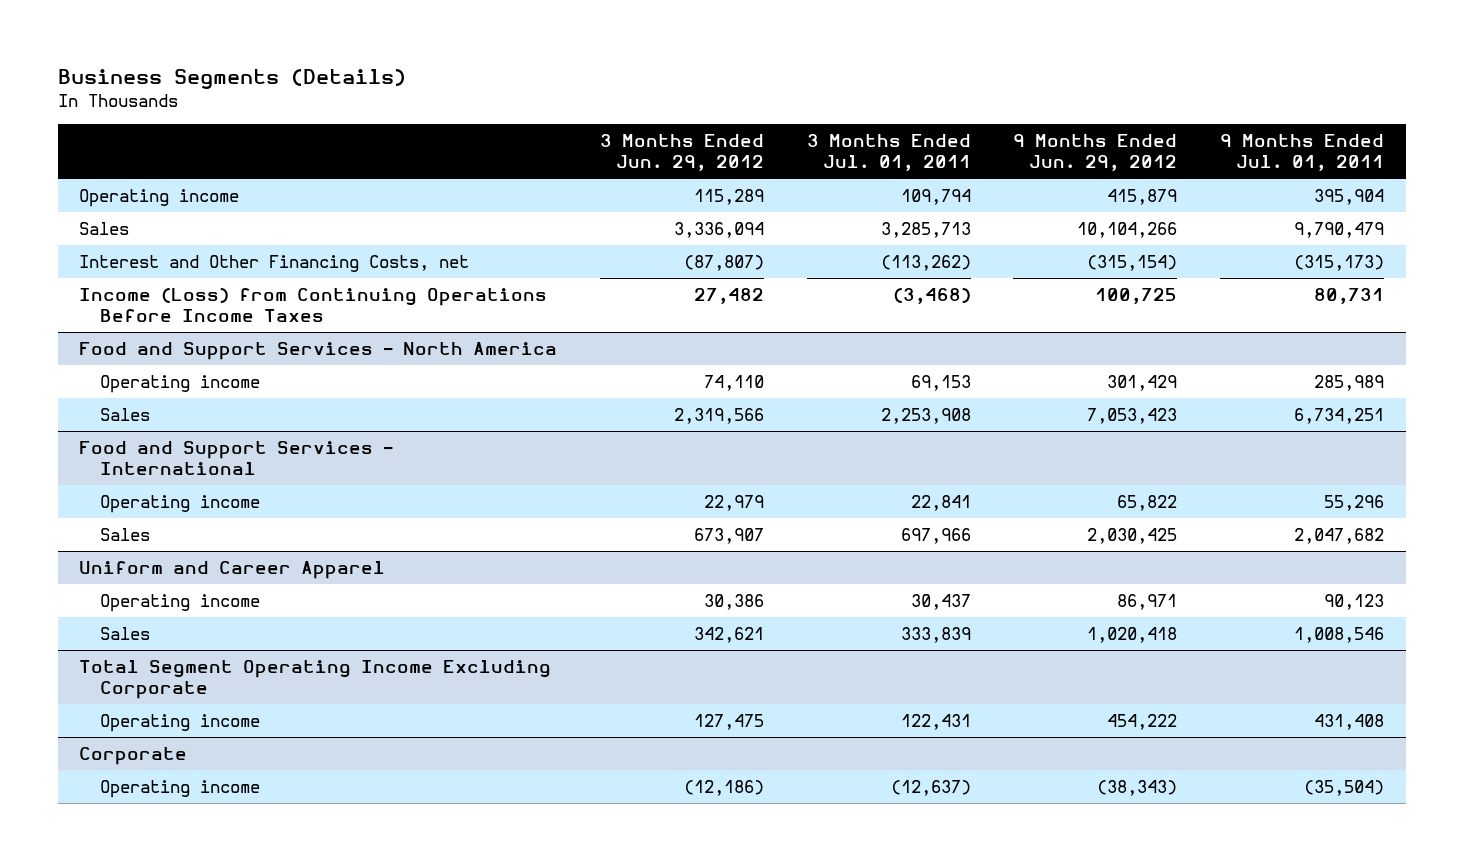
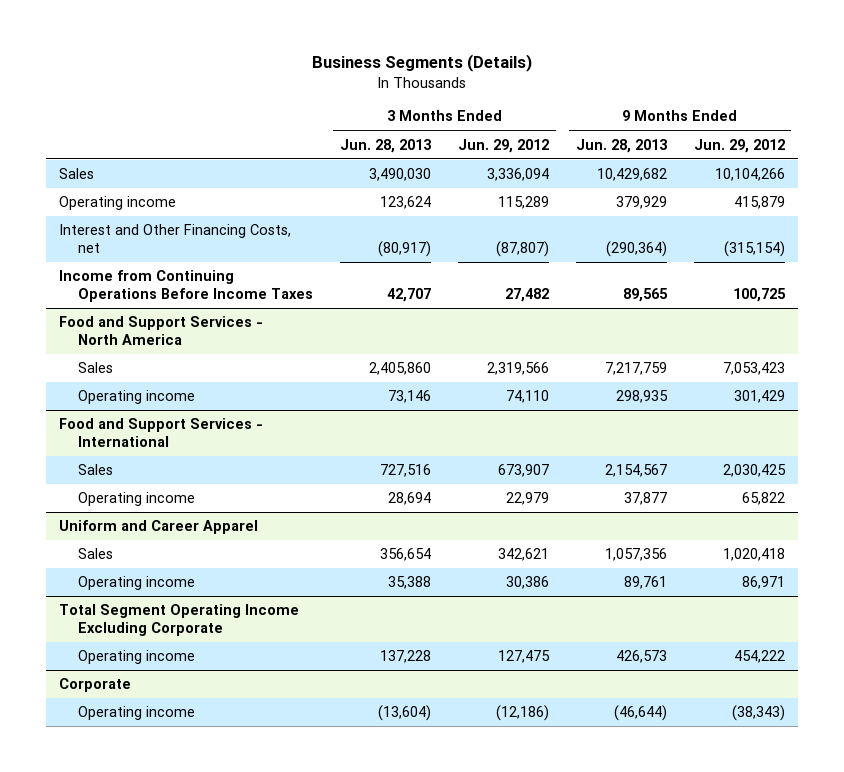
[806,134,971,171] 3 Months Ended Jul. 01, 2011 -> none
[1220,134,1385,171] 9 Months Ended Jul. 01, 2011 -> none
none -> [340,138,432,153] Jun. 28, 2013
none -> [575,138,667,153] Jun. 28, 2013
[79,189,240,208] Operating income -> [59,196,177,211] Operating income
[79,288,548,322] Income (Loss) from Continuing Operations Before Income Taxes -> [59,270,314,302] Income from Continuing Operations Before Income Taxes
[100,375,261,394] Operating income -> [78,390,196,405] Operating income
[100,495,261,514] Operating income -> [78,492,196,507] Operating income
[100,594,261,613] Operating income -> [78,576,196,591] Operating income

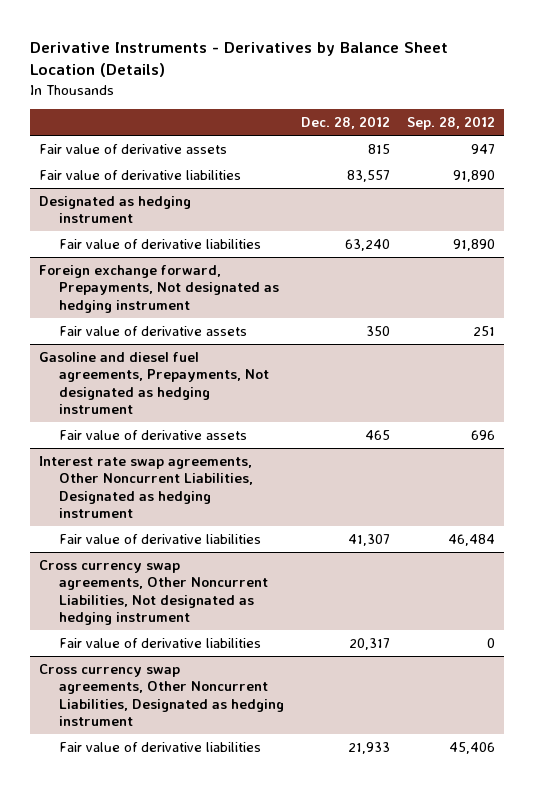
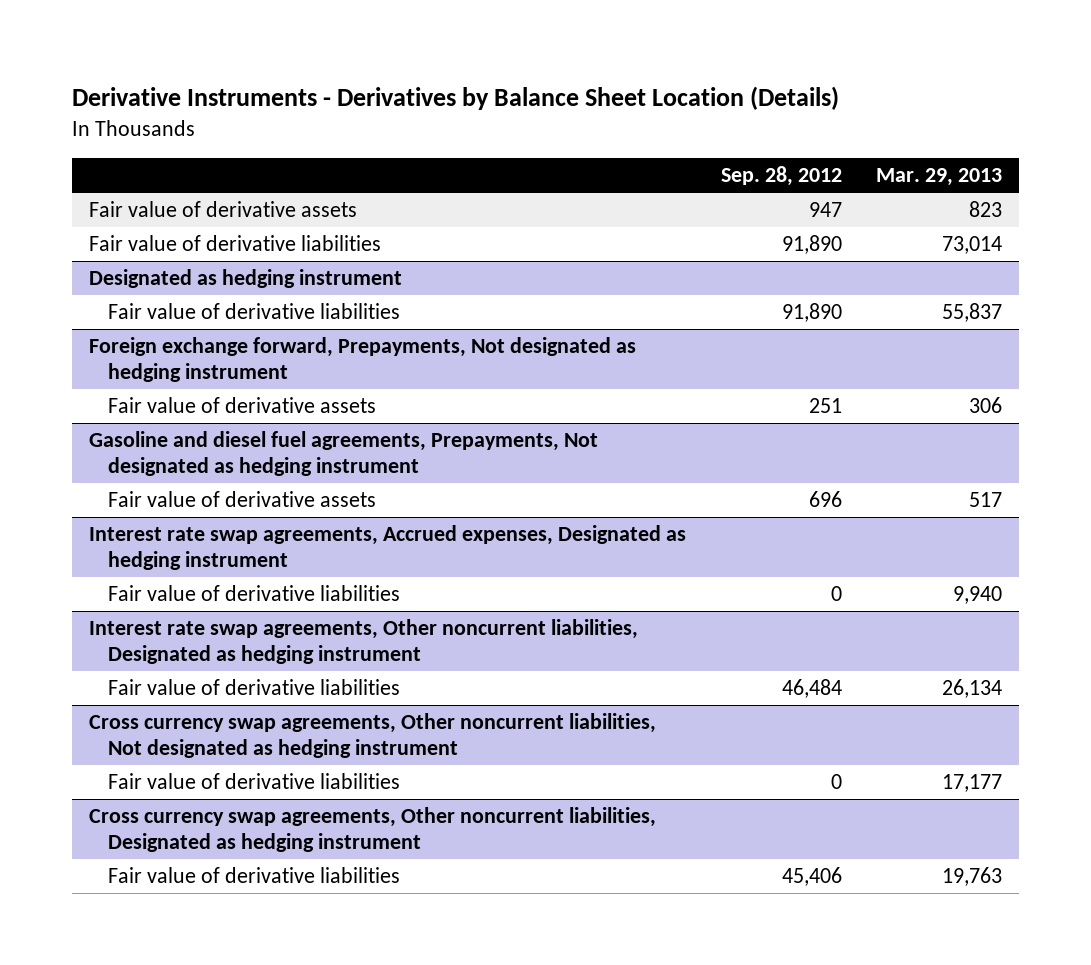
[301,116,391,130] Dec. 28, 2012 -> none
none -> [875,168,1002,187] Mar. 29, 2013
none -> [89,525,687,570] Interest rate swap agreements, Accrued expenses, Designated as hedging instrument
none -> [107,585,400,602] Fair value of derivative liabilities
[38,455,254,519] Interest rate swap agreements, Other Noncurrent Liabilities, Designated as hedging instrument -> [89,619,639,664] Interest rate swap agreements, Other noncurrent liabilities, Designated as hedging instrument
[38,559,269,626] Cross currency swap agreements, Other Noncurrent Liabilities, Not designated as hedging instrument -> [89,713,657,758] Cross currency swap agreements, Other noncurrent liabilities, Not designated as hedging instrument
[38,663,285,727] Cross currency swap agreements, Other Noncurrent Liabilities, Designated as hedging instrument -> [89,807,657,852] Cross currency swap agreements, Other noncurrent liabilities, Designated as hedging instrument

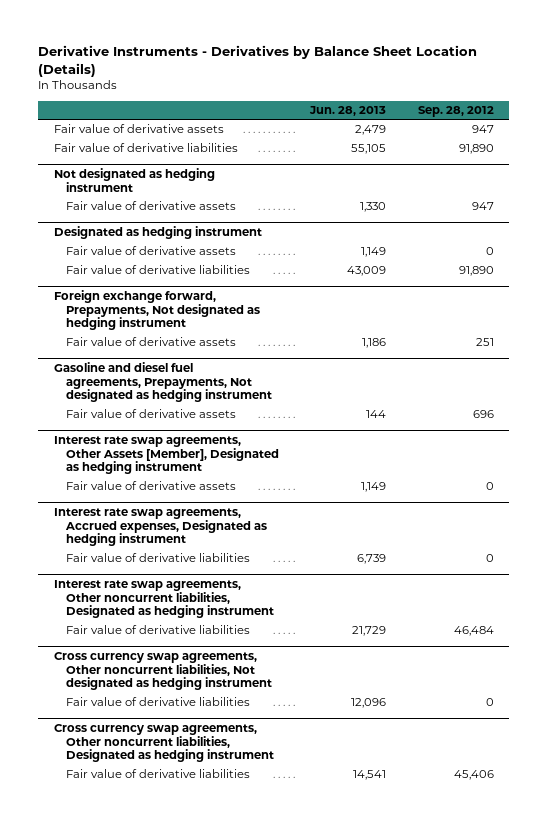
[875,168,1002,187] Mar. 29, 2013 -> none
none -> [309,106,387,117] Jun. 28, 2013
none -> [53,168,215,192] Not designated as hedging instrument
none -> [66,201,237,211] Fair value of derivative assets
none -> [66,246,237,256] Fair value of derivative assets
none -> [53,436,280,475] Interest rate swap agreements, Other Assets [Member], Designated as hedging instrument
none -> [66,481,237,491] Fair value of derivative assets

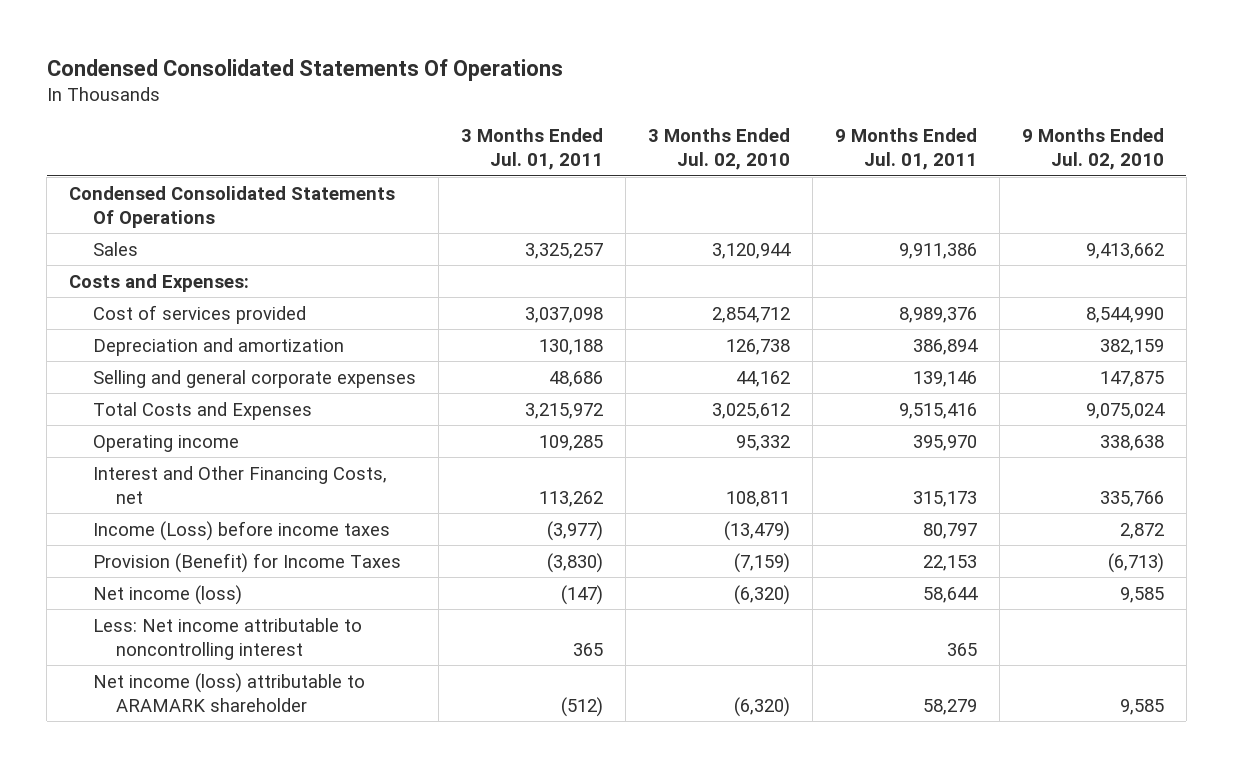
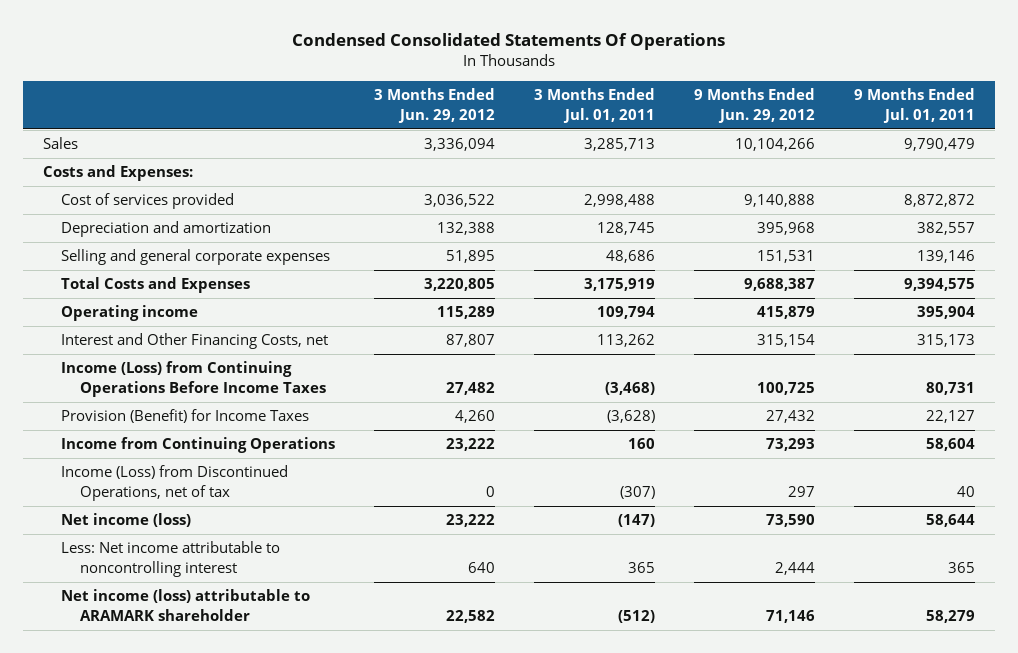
[647,128,790,171] 3 Months Ended Jul. 02, 2010 -> none
[1021,128,1164,171] 9 Months Ended Jul. 02, 2010 -> none
none -> [374,88,496,123] 3 Months Ended Jun. 29, 2012
none -> [694,88,816,123] 9 Months Ended Jun. 29, 2012
[69,185,396,228] Condensed Consolidated Statements Of Operations -> none
[524,242,603,259] 3,325,257 -> [584,138,656,152] 3,285,713
[898,242,977,259] 9,911,386 -> [904,138,976,152] 9,790,479
[524,306,603,323] 3,037,098 -> [584,194,656,208] 2,998,488
[898,306,977,323] 8,989,376 -> [904,194,976,208] 8,872,872
[538,338,603,355] 130,188 -> [597,222,656,236] 128,745
[912,338,978,355] 386,894 -> [917,222,976,236] 382,557
[524,402,603,419] 3,215,972 -> [584,278,656,292] 3,175,919
[898,402,977,419] 9,515,416 -> [904,278,976,292] 9,394,575
[538,434,603,451] 109,285 -> [597,306,656,320] 109,794
[912,434,977,451] 395,970 -> [917,306,976,320] 395,904
[92,520,390,541] Income (Loss) before income taxes -> [61,361,326,397] Income (Loss) from Continuing Operations Before Income Taxes
[546,520,603,541] (3,977) -> [605,381,656,395] (3,468)
[922,522,977,539] 80,797 -> [926,381,976,395] 80,731
[546,552,603,573] (3,830) -> [607,410,656,424] (3,628)
[922,554,977,571] 22,153 -> [926,410,976,424] 22,127
none -> [61,437,336,454] Income from Continuing Operations
none -> [61,465,289,501] Income (Loss) from Discontinued Operations, net of tax

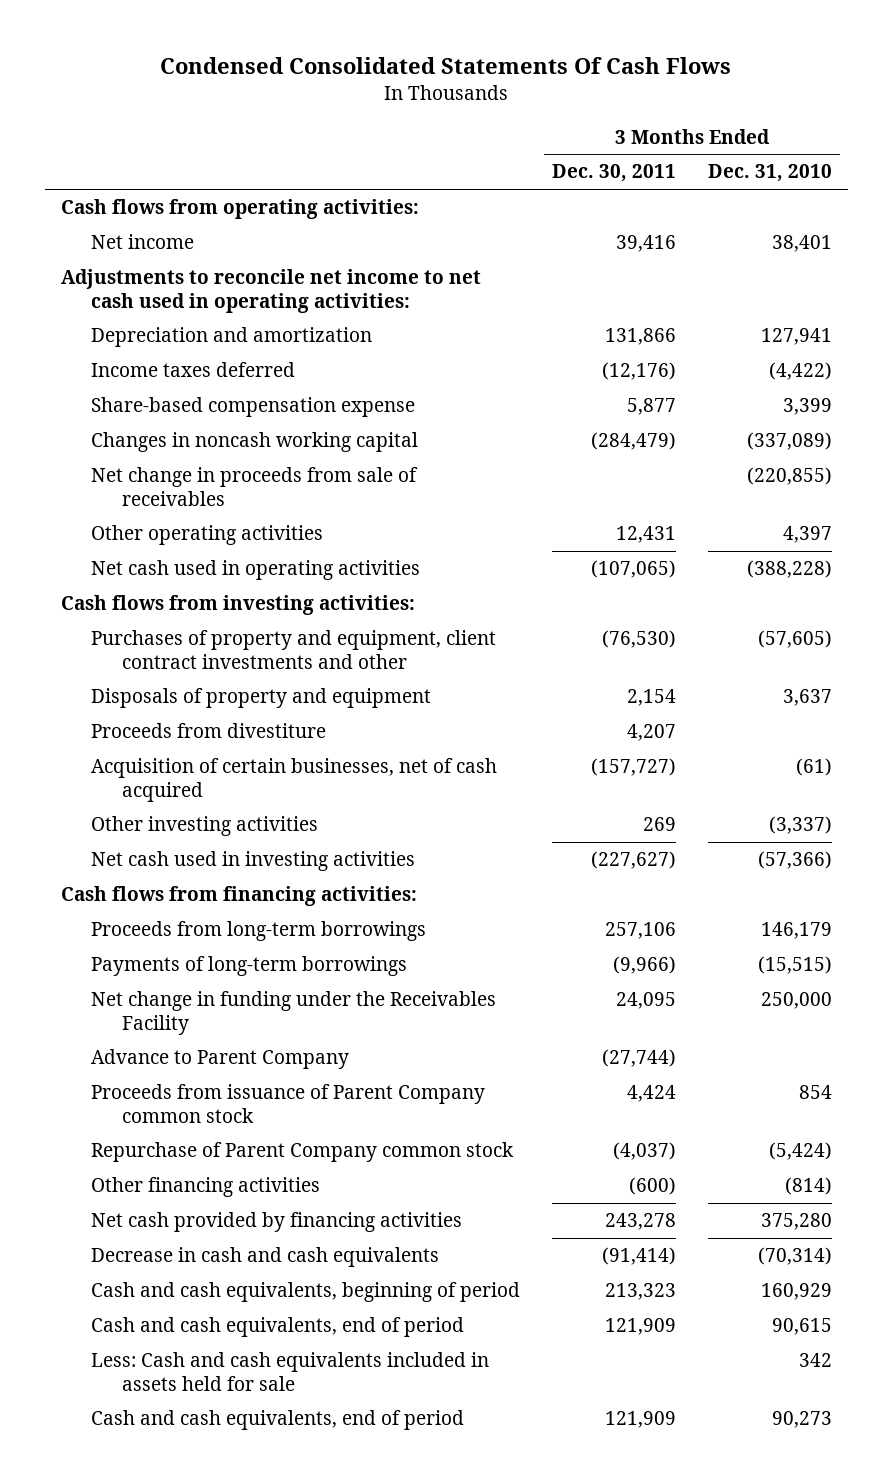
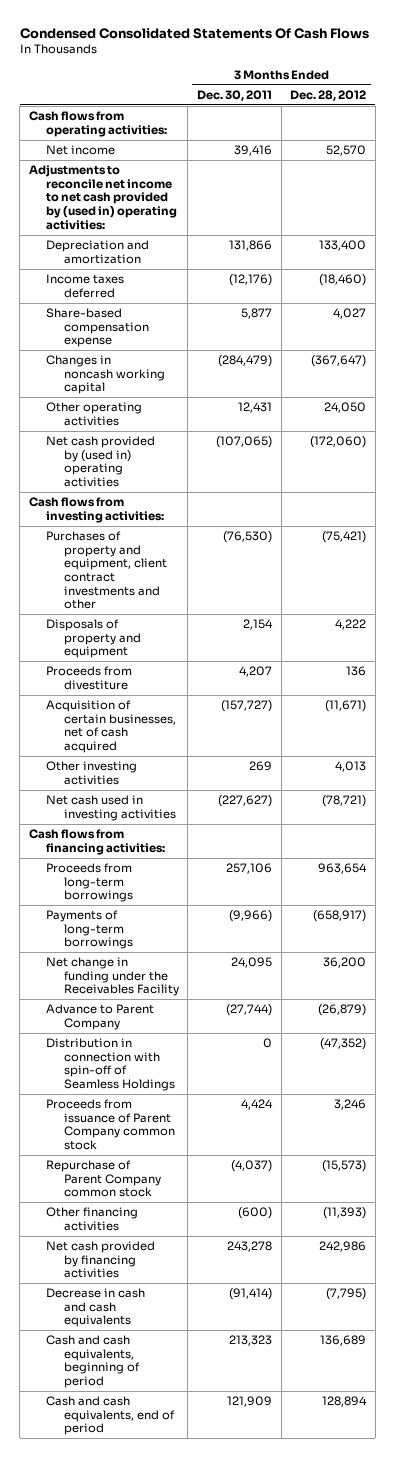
[708,164,833,183] Dec. 31, 2010 -> none
none -> [290,89,367,101] Dec. 28, 2012
[60,269,481,313] Adjustments to reconcile net income to net cash used in operating activities: -> [28,165,178,230] Adjustments to reconcile net income to net cash provided by (used in) operating activities:
[91,467,419,506] Net change in proceeds from sale of receivables -> none
[91,560,421,581] Net cash used in operating activities -> [46,436,156,488] Net cash provided by (used in) operating activities
none -> [46,1038,175,1092] Distribution in connection with spin-off of Seamless Holdings
[91,1352,490,1391] Less: Cash and cash equivalents included in assets held for sale -> none
[91,1410,465,1431] Cash and cash equivalents, end of period -> none

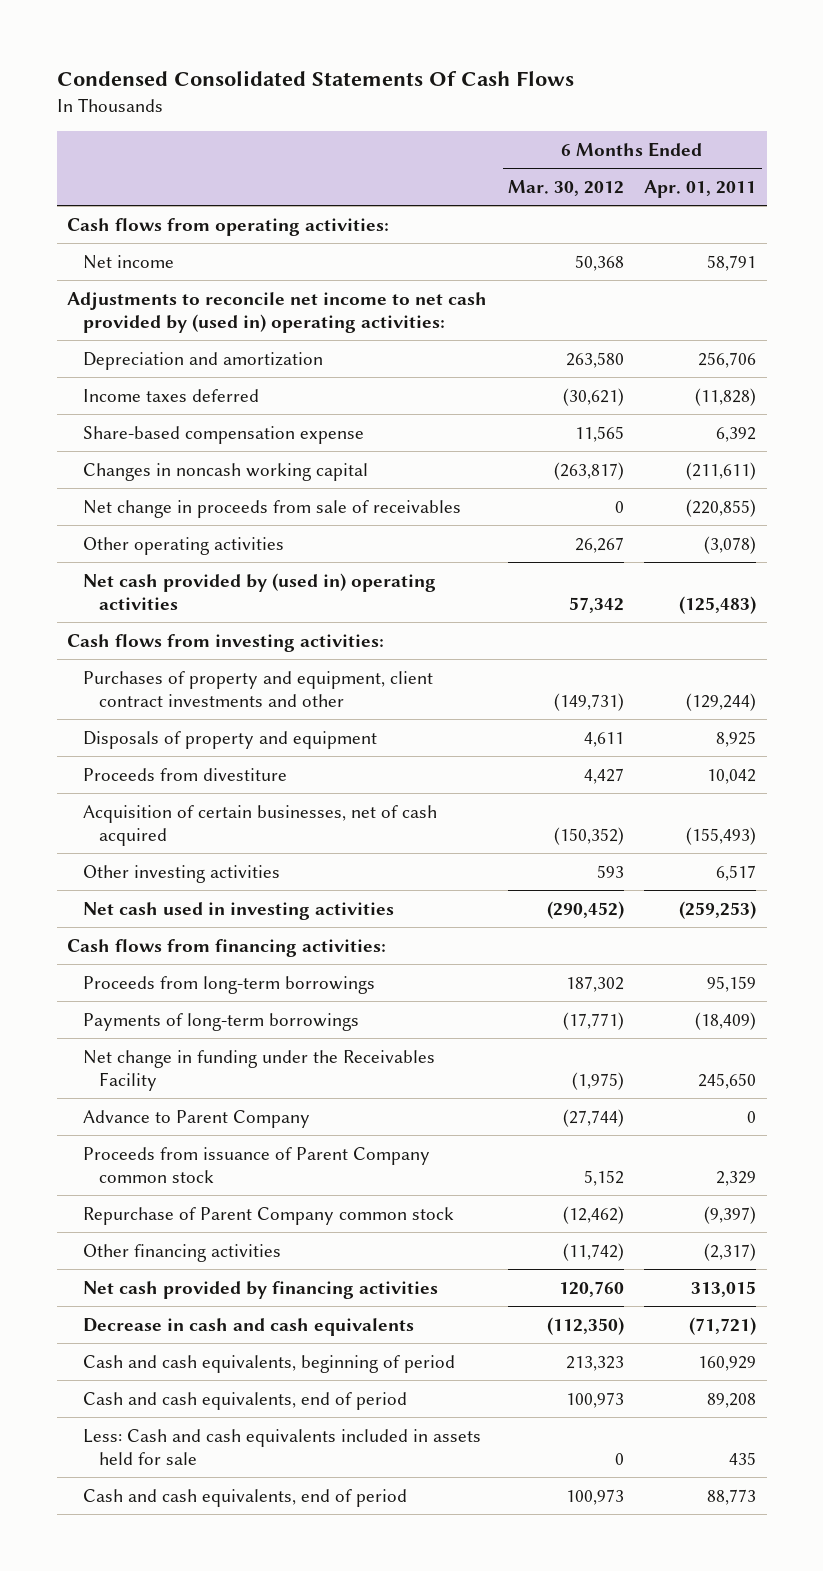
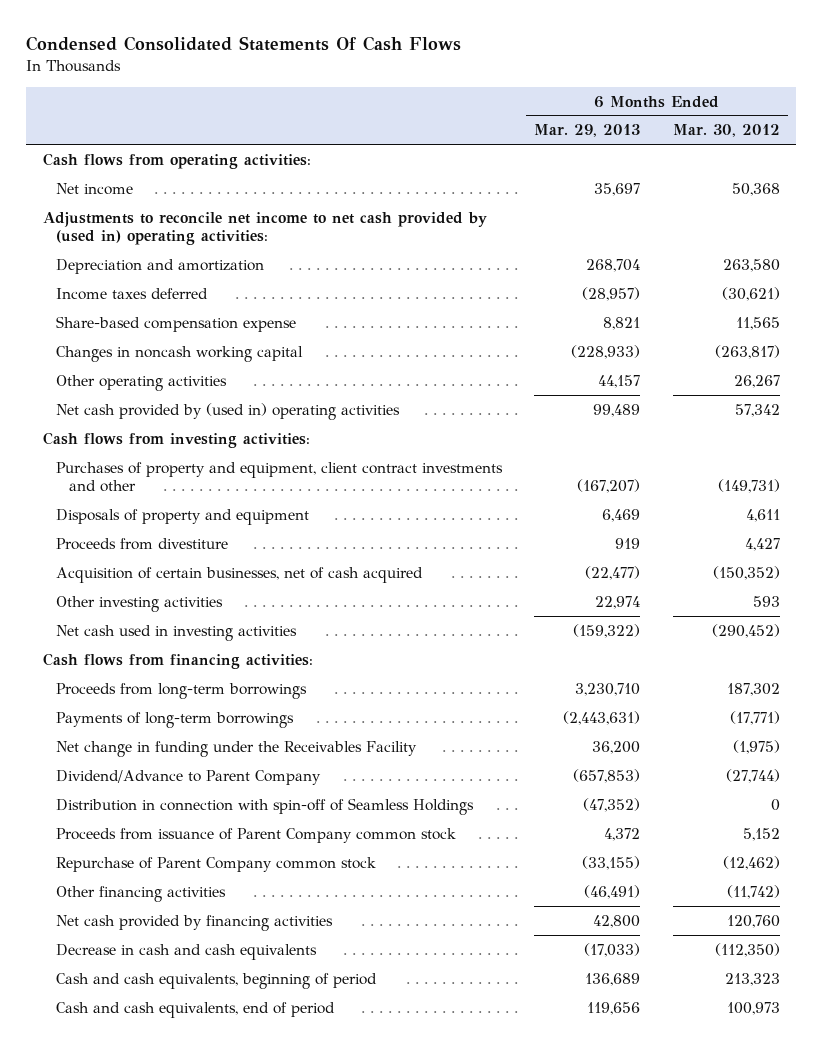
[644,179,757,198] Apr. 01, 2011 -> none
none -> [534,124,641,138] Mar. 29, 2013
[83,499,462,518] Net change in proceeds from sale of receivables -> none
[83,1109,311,1128] Advance to Parent Company -> [55,769,321,785] Dividend/Advance to Parent Company
none -> [55,797,474,815] Distribution in connection with spin-off of Seamless Holdings
[83,1428,482,1465] Less: Cash and cash equivalents included in assets held for sale -> none
[83,1488,408,1507] Cash and cash equivalents, end of period -> none

